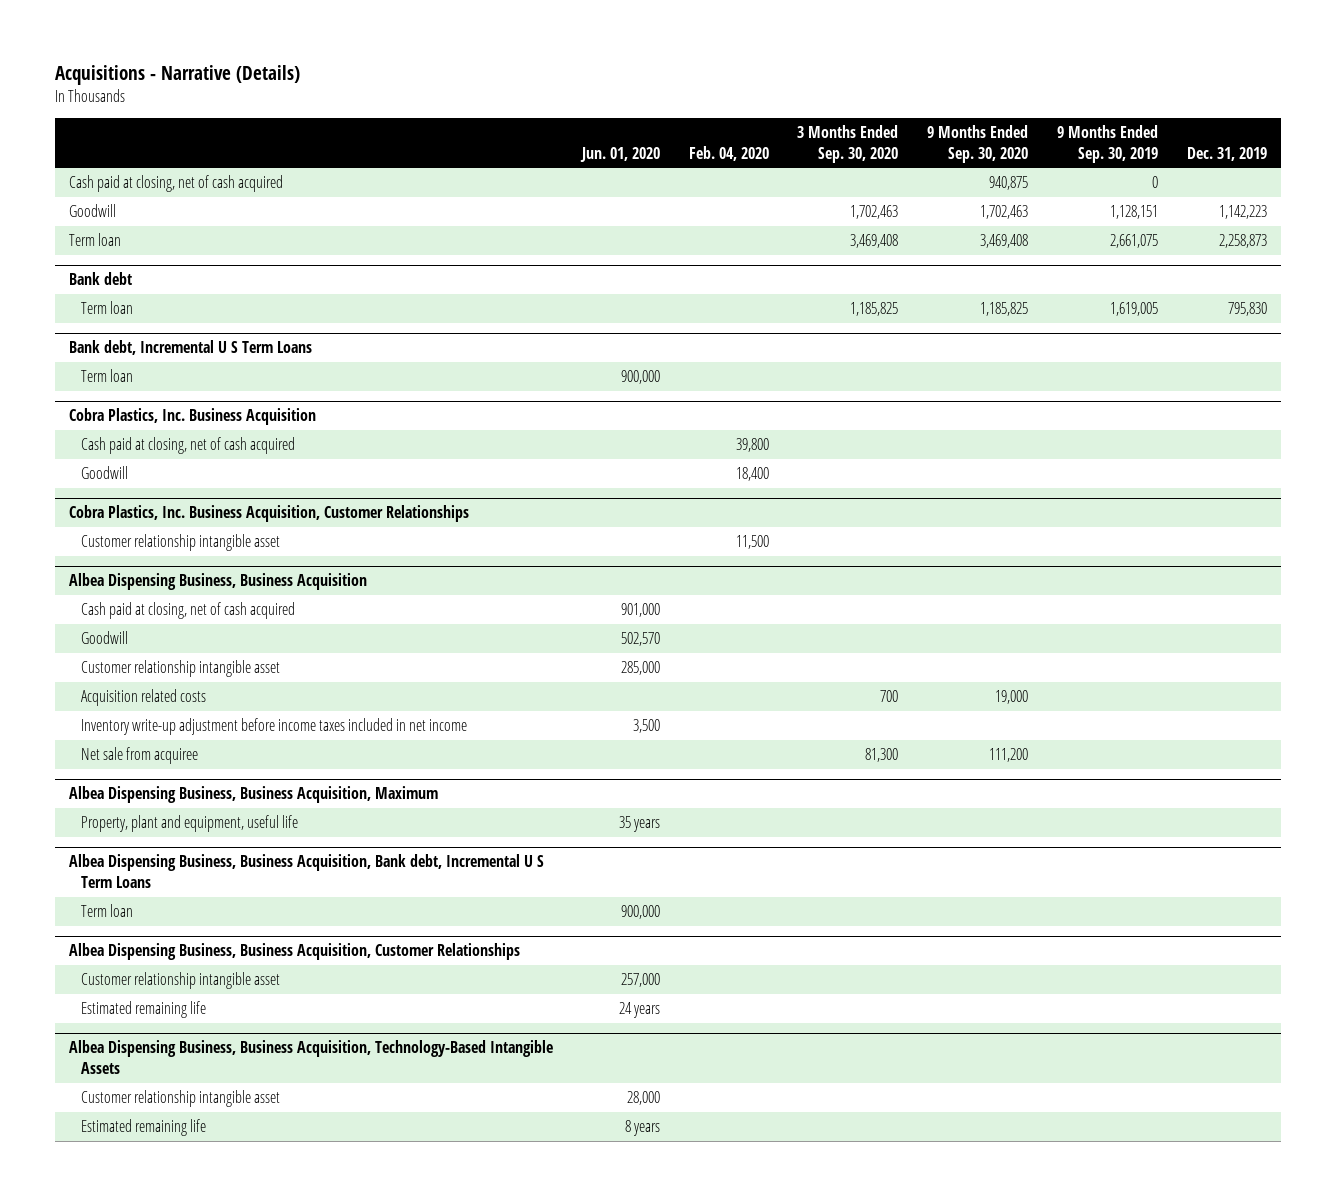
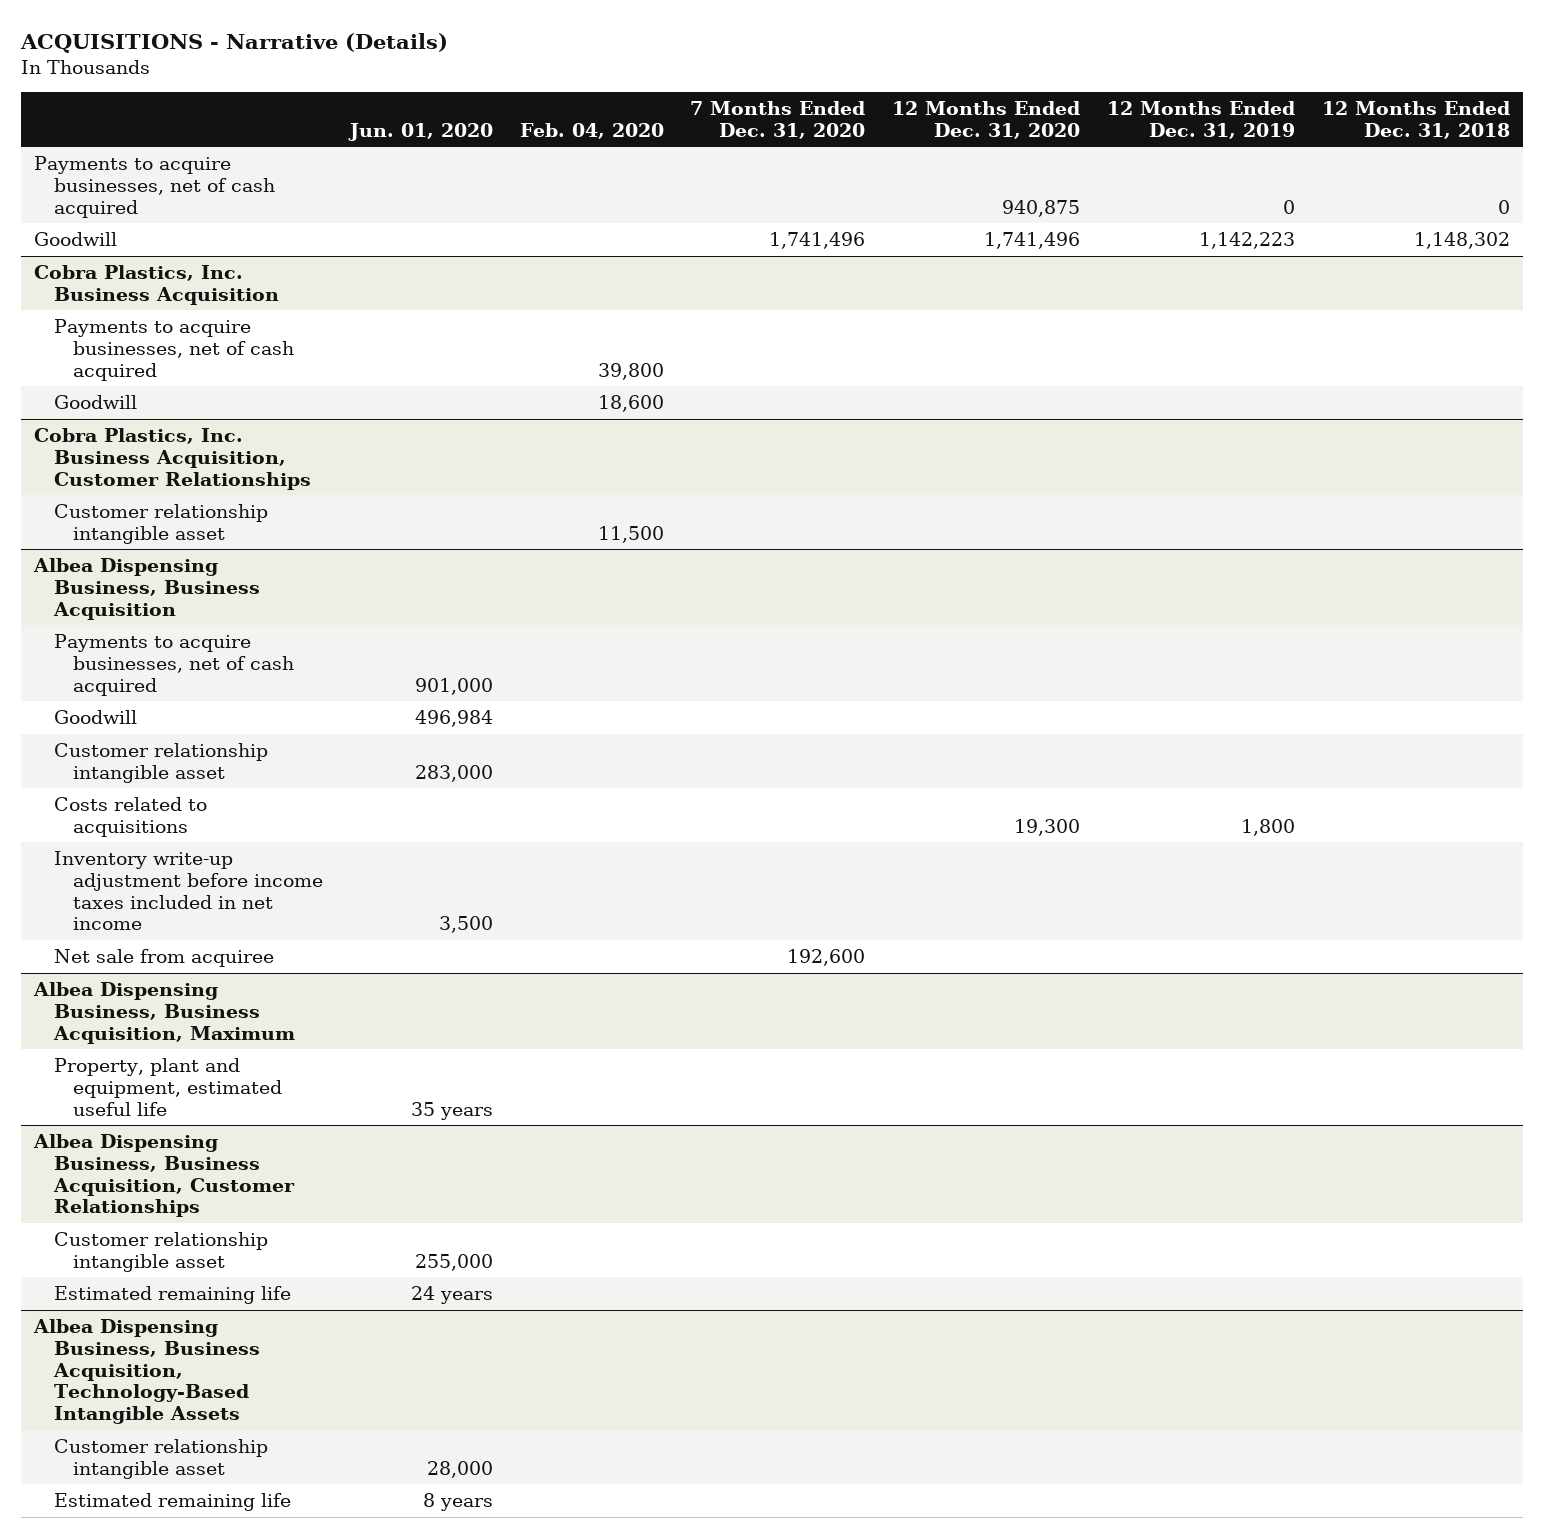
[54,64,300,85] Acquisitions - Narrative (Details) -> [19,33,448,54] ACQUISITIONS - Narrative (Details)
[797,124,899,163] 3 Months Ended Sep. 30, 2020 -> none
[927,124,1029,163] 9 Months Ended Sep. 30, 2020 -> none
[1056,124,1158,163] 9 Months Ended Sep. 30, 2019 -> none
[1186,146,1267,161] Dec. 31, 2019 -> none
none -> [690,101,866,139] 7 Months Ended Dec. 31, 2020
none -> [892,101,1081,139] 12 Months Ended Dec. 31, 2020
none -> [1106,101,1295,139] 12 Months Ended Dec. 31, 2019
none -> [1321,101,1510,139] 12 Months Ended Dec. 31, 2018
[69,175,284,193] Cash paid at closing, net of cash acquired -> [34,155,275,218] Payments to acquire businesses, net of cash acquired
[69,233,122,247] Term loan -> none
[69,272,133,286] Bank debt -> none
[80,301,133,315] Term loan -> none
[69,340,313,356] Bank debt, Incremental U S Term Loans -> none
[80,369,133,383] Term loan -> none
[80,437,295,455] Cash paid at closing, net of cash acquired -> [53,318,295,381] Payments to acquire businesses, net of cash acquired
[735,467,769,482] 18,400 -> [597,394,664,412] 18,600
[80,602,295,620] Cash paid at closing, net of cash acquired -> [53,633,295,696] Payments to acquire businesses, net of cash acquired
[620,632,660,647] 502,570 -> [414,709,493,727] 496,984
[620,661,660,676] 285,000 -> [414,764,493,782] 283,000
[80,689,206,707] Acquisition related costs -> [53,796,207,837] Costs related to acquisitions
[69,854,545,889] Albea Dispensing Business, Business Acquisition, Bank debt, Incremental U S Term Loans -> none
[80,904,133,918] Term loan -> none
[80,815,298,833] Property, plant and equipment, useful life -> [53,1057,283,1116] Property, plant and equipment, estimated useful life
[620,973,660,988] 257,000 -> [414,1253,493,1271] 255,000

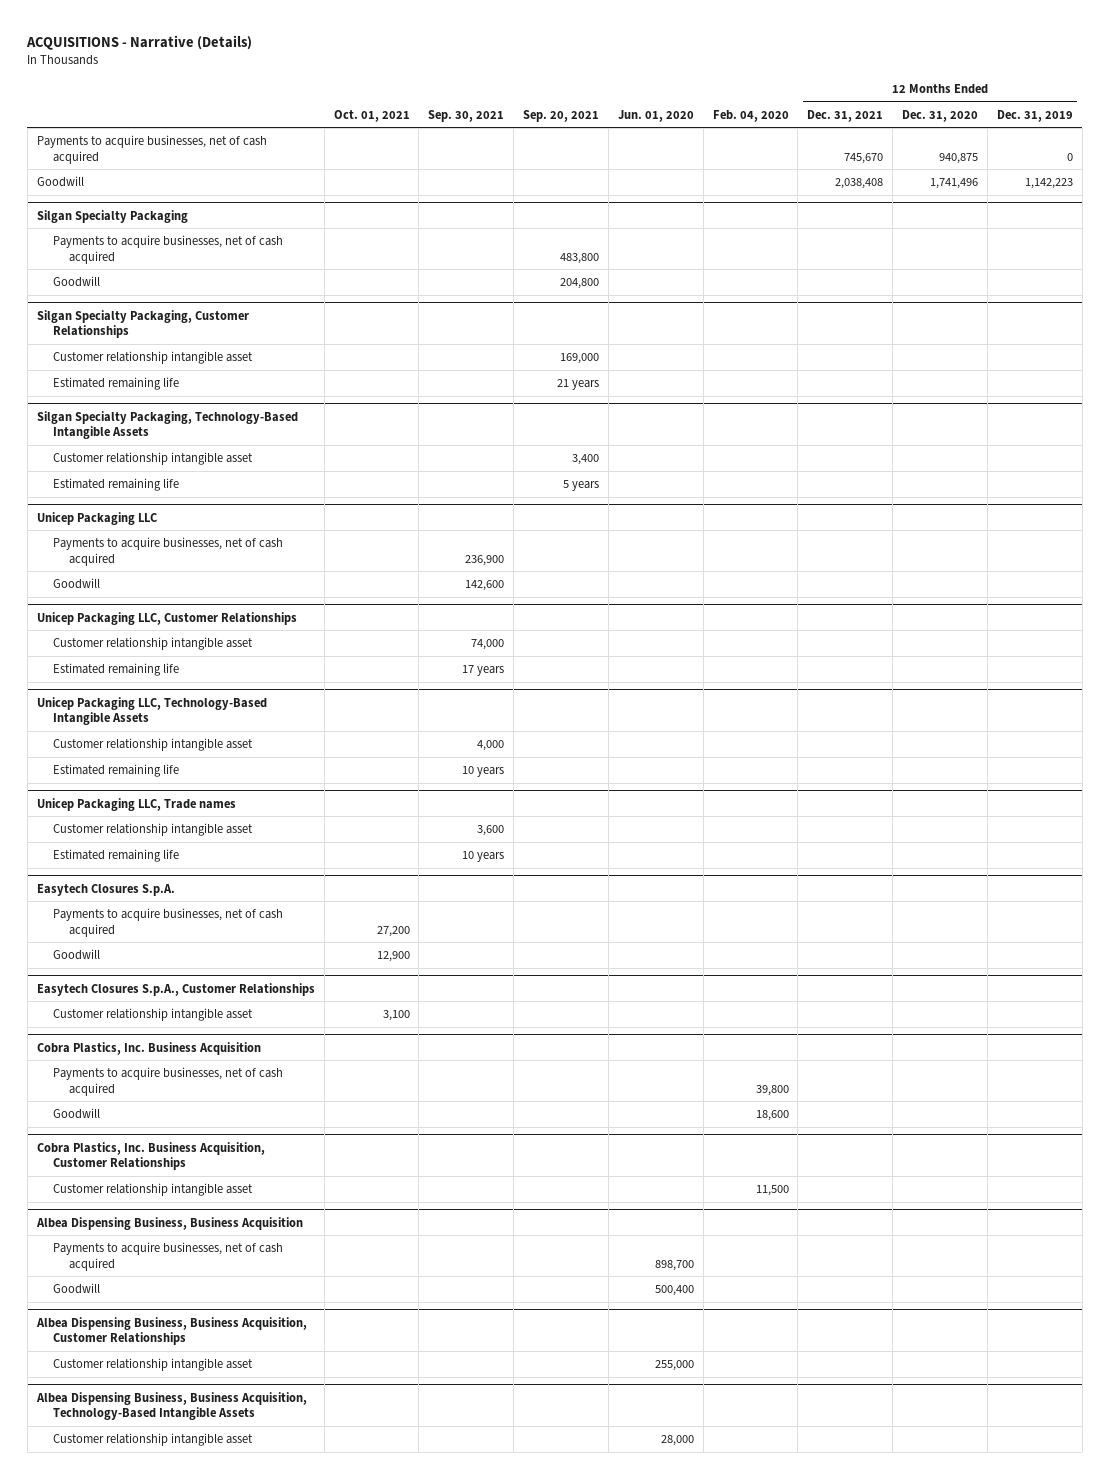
[690,101,866,139] 7 Months Ended Dec. 31, 2020 -> none
[1321,101,1510,139] 12 Months Ended Dec. 31, 2018 -> none
none -> [333,109,410,122] Oct. 01, 2021
none -> [428,109,505,122] Sep. 30, 2021
none -> [523,109,600,122] Sep. 20, 2021
none -> [807,109,884,122] Dec. 31, 2021
none -> [36,209,188,223] Silgan Specialty Packaging
none -> [53,234,284,264] Payments to acquire businesses, net of cash acquired
none -> [53,275,101,287] Goodwill
none -> [36,309,249,339] Silgan Specialty Packaging, Customer Relationships
none -> [53,350,254,364] Customer relationship intangible asset
none -> [53,376,180,390] Estimated remaining life
none -> [36,410,298,440] Silgan Specialty Packaging, Technology-Based Intangible Assets
none -> [53,451,254,465] Customer relationship intangible asset
none -> [53,477,180,491] Estimated remaining life
none -> [36,511,157,525] Unicep Packaging LLC
none -> [53,536,284,566] Payments to acquire businesses, net of cash acquired
none -> [53,577,101,589] Goodwill
none -> [36,611,297,625] Unicep Packaging LLC, Customer Relationships
none -> [53,636,254,650] Customer relationship intangible asset
none -> [53,662,180,676] Estimated remaining life
none -> [36,696,267,726] Unicep Packaging LLC, Technology-Based Intangible Assets
none -> [53,737,254,751] Customer relationship intangible asset
none -> [53,763,180,777] Estimated remaining life
none -> [36,797,236,811] Unicep Packaging LLC, Trade names
none -> [53,822,254,836] Customer relationship intangible asset
none -> [53,848,180,862] Estimated remaining life
none -> [36,883,175,896] Easytech Closures S.p.A.
none -> [53,907,284,937] Payments to acquire businesses, net of cash acquired
none -> [53,948,101,960] Goodwill
none -> [36,982,315,996] Easytech Closures S.p.A., Customer Relationships
none -> [53,1007,254,1021] Customer relationship intangible asset
[53,742,268,783] Customer relationship intangible asset -> none
[53,796,207,837] Costs related to acquisitions -> none
[53,850,324,931] Inventory write-up adjustment before income taxes included in net income -> none
[53,948,274,967] Net sale from acquiree -> none
[33,981,295,1044] Albea Dispensing Business, Business Acquisition, Maximum -> none
[53,1057,283,1116] Property, plant and equipment, estimated useful life -> none
[414,677,493,695] 901,000 -> [654,1259,694,1271] 898,700
[414,709,493,727] 496,984 -> [654,1284,694,1296] 500,400
[53,1285,291,1304] Estimated remaining life -> none
[53,1492,291,1511] Estimated remaining life -> none

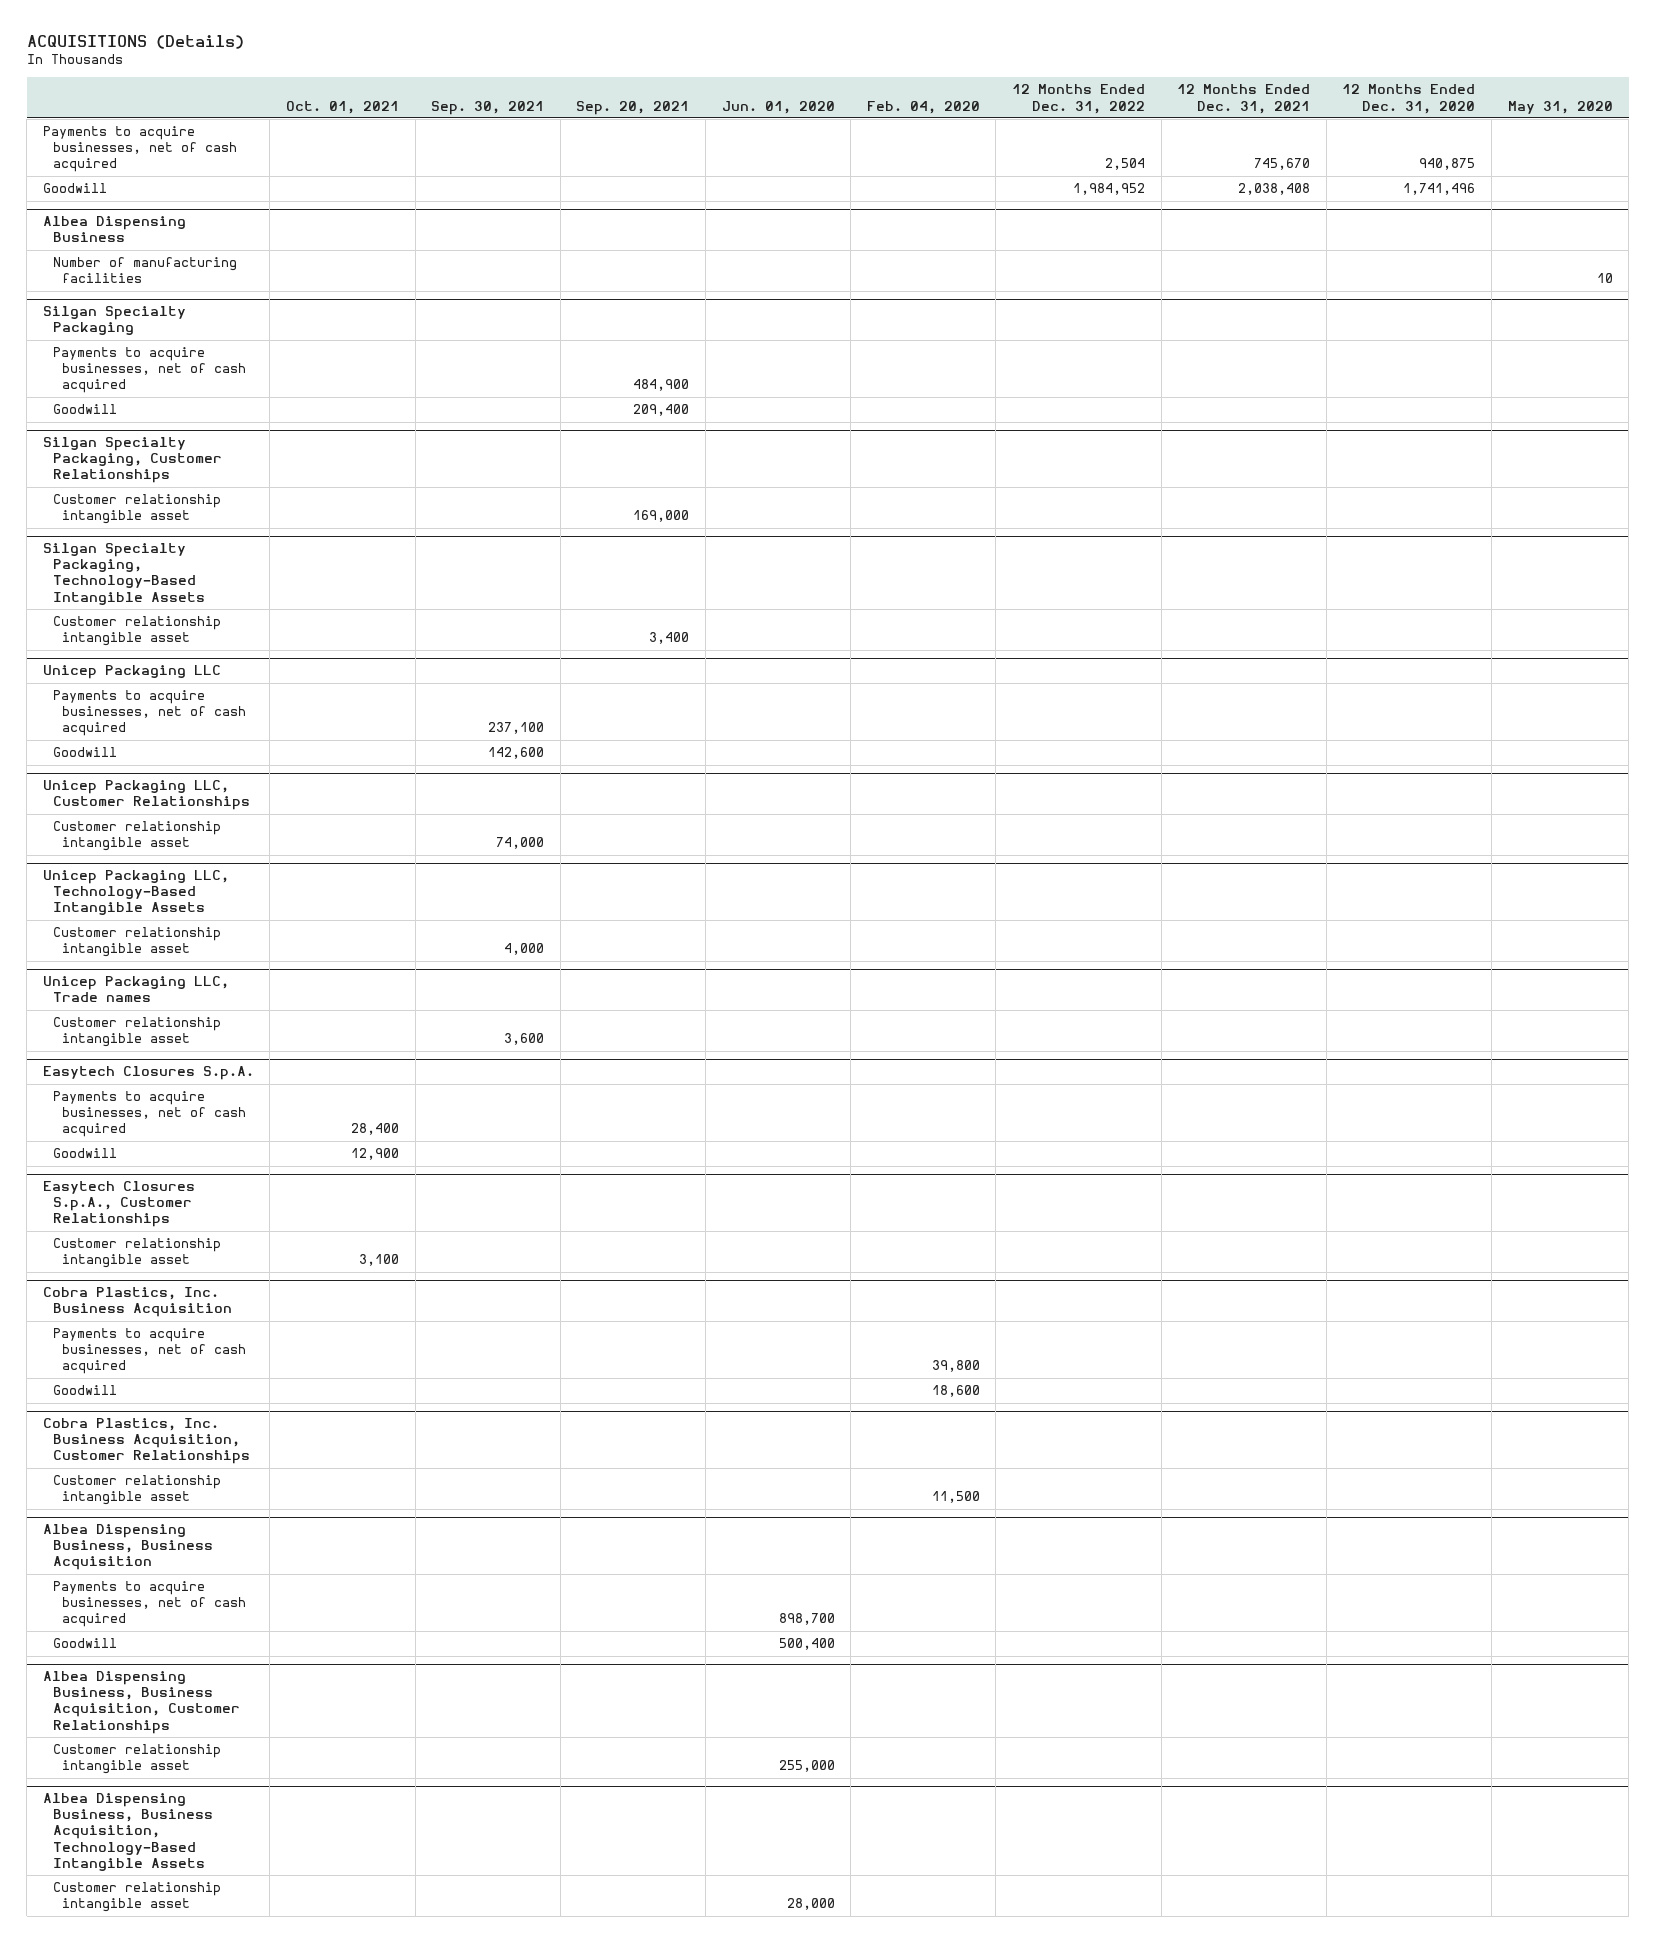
[26,34,253,50] ACQUISITIONS - Narrative (Details) -> [26,34,244,49] ACQUISITIONS (Details)
[996,109,1073,122] Dec. 31, 2019 -> none
none -> [1012,84,1146,114] 12 Months Ended Dec. 31, 2022
none -> [1507,100,1613,114] May 31, 2020
none -> [42,216,186,243] Albea Dispensing Business
none -> [52,257,237,284] Number of manufacturing facilities
[560,252,600,264] 483,800 -> [633,379,690,392] 484,900
[560,277,600,289] 204,800 -> [633,404,690,417] 209,400
[53,376,180,390] Estimated remaining life -> none
[53,477,180,491] Estimated remaining life -> none
[465,554,505,566] 236,900 -> [488,722,545,735] 237,100
[53,662,180,676] Estimated remaining life -> none
[53,763,180,777] Estimated remaining life -> none
[53,848,180,862] Estimated remaining life -> none
[376,925,410,937] 27,200 -> [351,1123,400,1136] 28,400

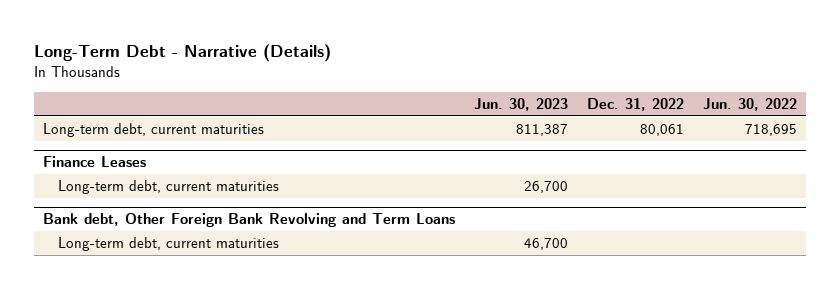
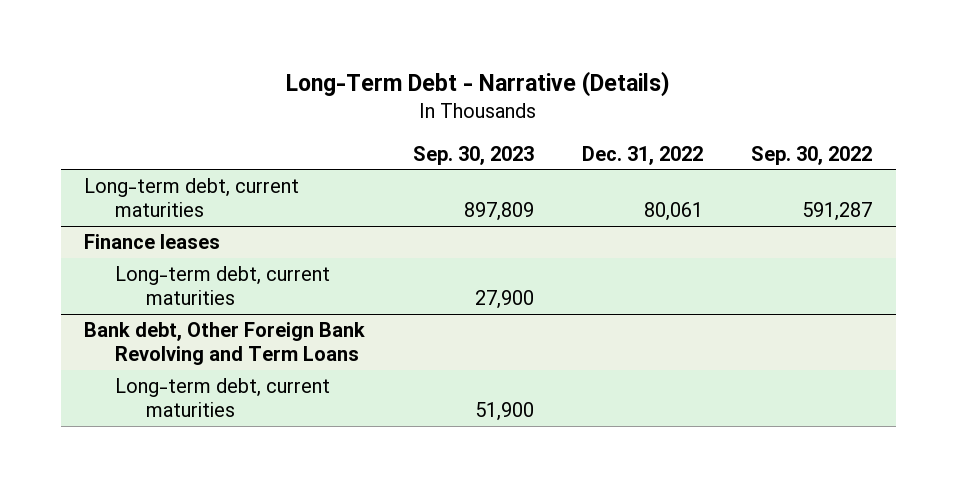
[473,97,568,111] Jun. 30, 2023 -> none
[702,97,797,111] Jun. 30, 2022 -> none
none -> [413,145,535,165] Sep. 30, 2023
none -> [750,145,872,165] Sep. 30, 2022
[43,156,147,168] Finance Leases -> [84,233,221,249] Finance leases

